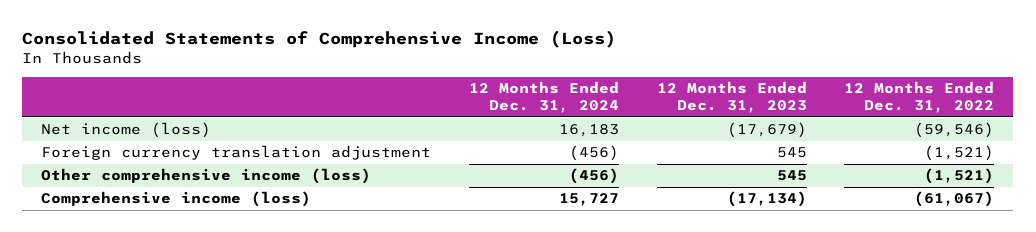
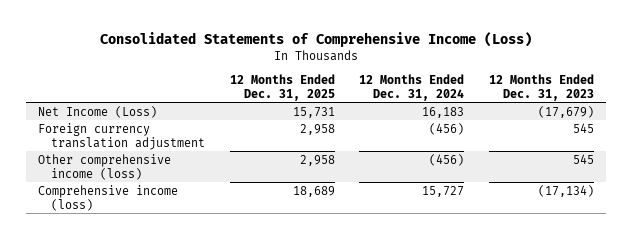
[844,81,995,114] 12 Months Ended Dec. 31, 2022 -> none
none -> [229,73,335,101] 12 Months Ended Dec. 31, 2025
[41,122,212,139] Net income (loss) -> [38,105,158,118] Net Income (Loss)

